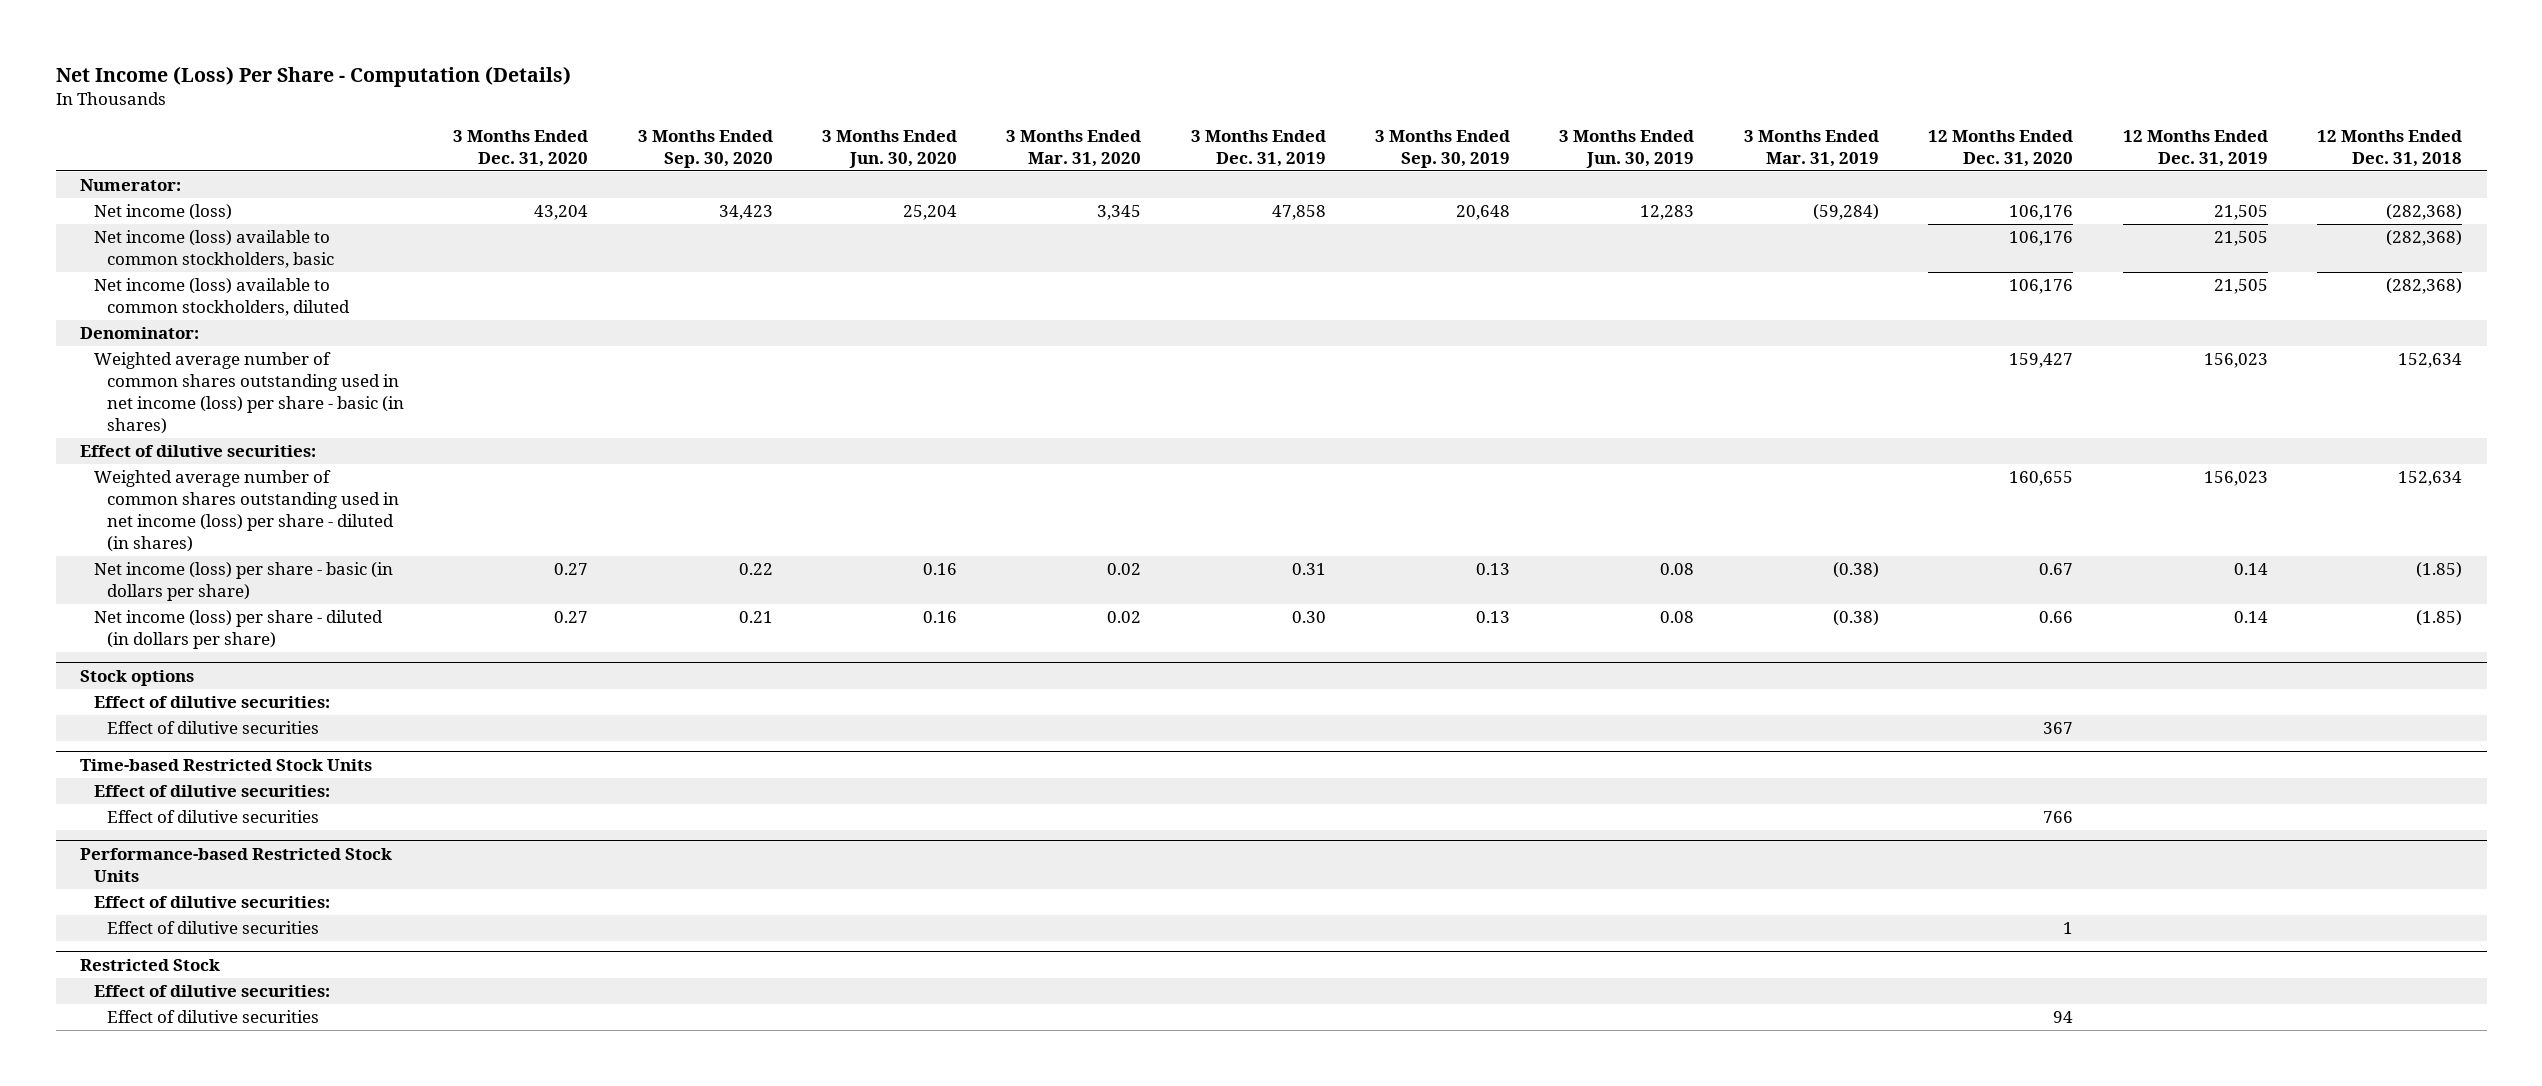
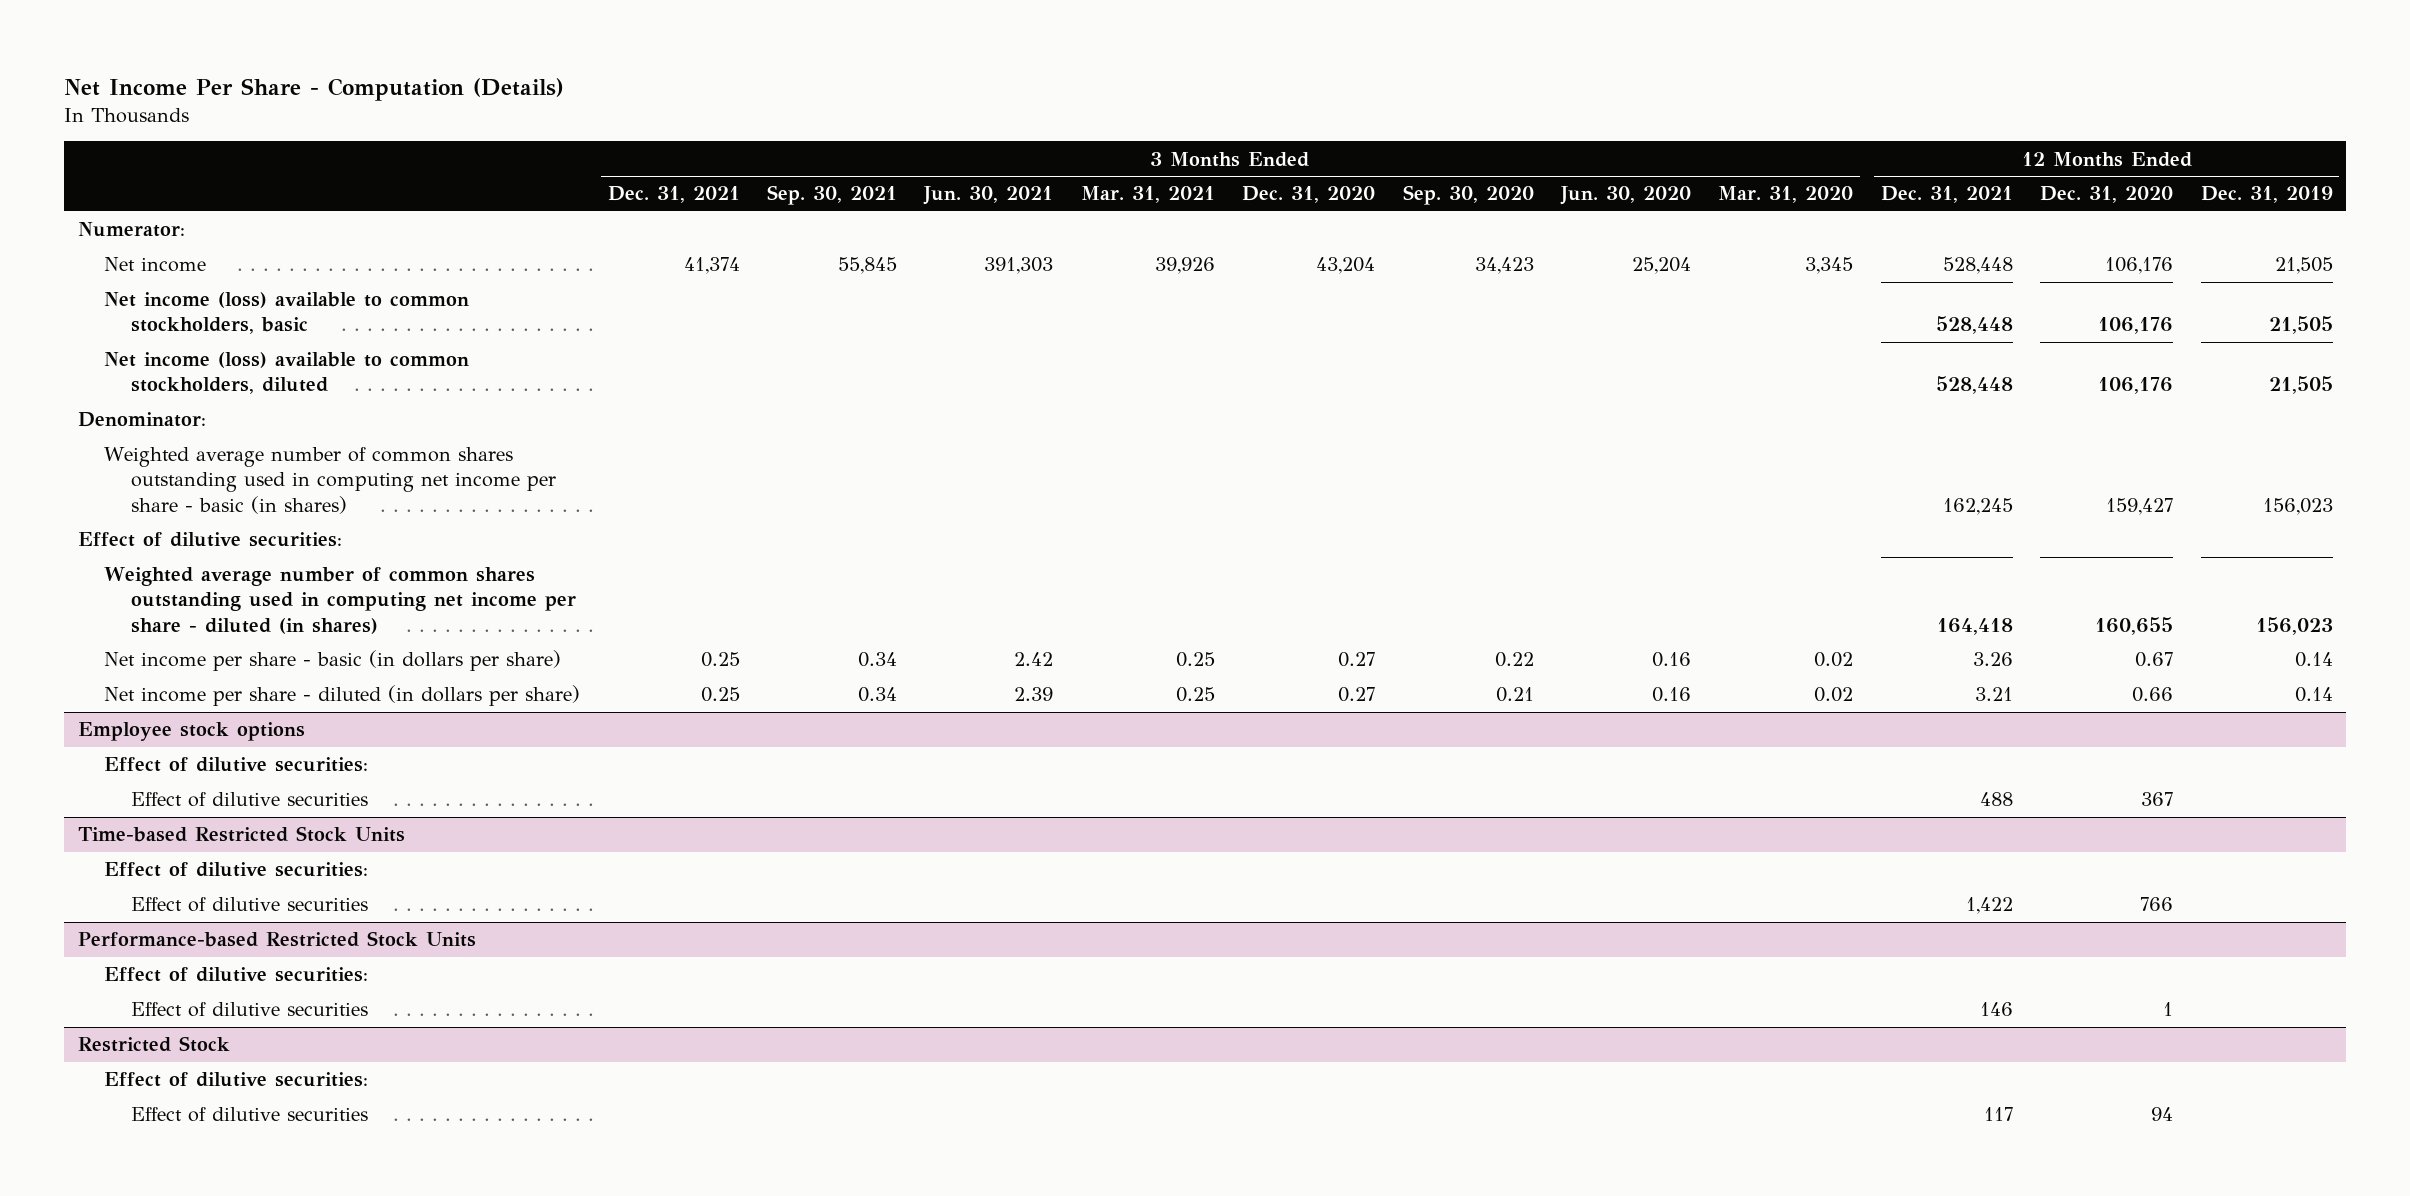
[55,66,571,88] Net Income (Loss) Per Share - Computation (Details) -> [63,77,564,101] Net Income Per Share - Computation (Details)
[1190,129,1326,167] 3 Months Ended Dec. 31, 2019 -> none
[1375,129,1511,168] 3 Months Ended Sep. 30, 2019 -> none
[1559,129,1695,168] 3 Months Ended Jun. 30, 2019 -> none
[1743,129,1879,167] 3 Months Ended Mar. 31, 2019 -> none
[2316,129,2462,167] 12 Months Ended Dec. 31, 2018 -> none
none -> [607,186,740,204] Dec. 31, 2021
none -> [766,185,897,206] Sep. 30, 2021
none -> [923,186,1054,206] Jun. 30, 2021
none -> [1080,186,1215,204] Mar. 31, 2021
none -> [1880,186,2013,204] Dec. 31, 2021
[93,204,232,221] Net income (loss) -> [104,257,207,273] Net income
[93,352,405,434] Weighted average number of common shares outstanding used in net income (loss) per share - basic (in shares) -> [104,447,556,514] Weighted average number of common shares outstanding used in computing net income per share - basic (in shares)
[93,470,400,552] Weighted average number of common shares outstanding used in net income (loss) per share - diluted (in shares) -> [104,567,576,634] Weighted average number of common shares outstanding used in computing net income per share - diluted (in shares)
[93,562,393,602] Net income (loss) per share - basic (in dollars per share) -> [104,650,562,672] Net income per share - basic (in dollars per share)
[93,610,383,650] Net income (loss) per share - diluted (in dollars per share) -> [104,685,581,707] Net income per share - diluted (in dollars per share)
[80,670,195,687] Stock options -> [77,722,305,742] Employee stock options

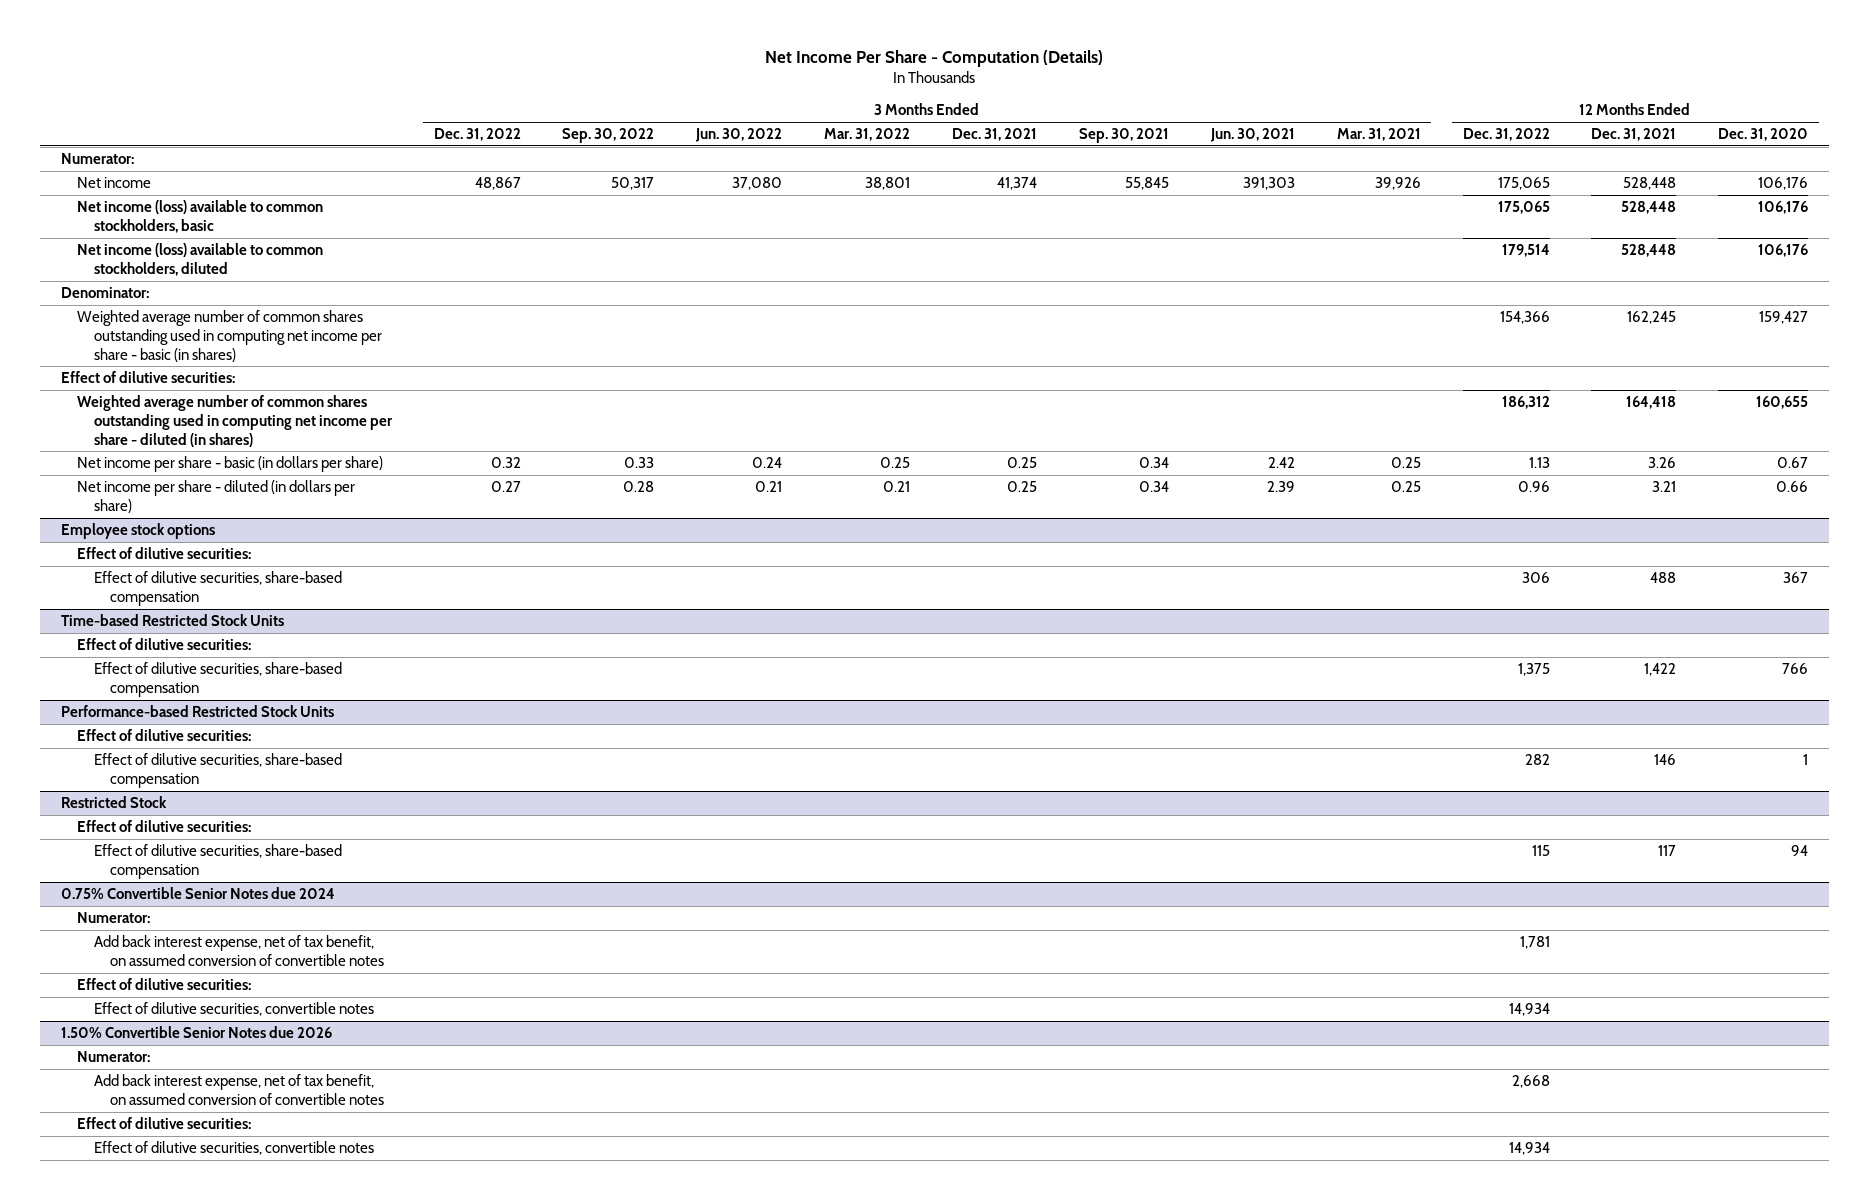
[1242,186,1376,204] Dec. 31, 2020 -> none
[1402,185,1534,206] Sep. 30, 2020 -> none
[1559,186,1691,206] Jun. 30, 2020 -> none
[1718,186,1854,204] Mar. 31, 2020 -> none
[2200,186,2333,204] Dec. 31, 2019 -> none
none -> [433,128,521,142] Dec. 31, 2022
none -> [562,128,655,144] Sep. 30, 2022
none -> [695,128,783,143] Jun. 30, 2022
none -> [824,128,911,142] Mar. 31, 2022
none -> [1462,128,1550,142] Dec. 31, 2022
[130,792,368,808] Effect of dilutive securities -> [93,571,342,606] Effect of dilutive securities, share-based compensation
[130,897,368,913] Effect of dilutive securities -> [93,662,342,697] Effect of dilutive securities, share-based compensation
[130,1002,368,1018] Effect of dilutive securities -> [93,753,342,788] Effect of dilutive securities, share-based compensation
[130,1107,368,1123] Effect of dilutive securities -> [93,844,342,879] Effect of dilutive securities, share-based compensation
none -> [60,887,335,900] 0.75% Convertible Senior Notes due 2024
none -> [77,912,151,924] Numerator:
none -> [93,935,385,966] Add back interest expense, net of tax benefit, on assumed conversion of convertible notes
none -> [77,978,252,991] Effect of dilutive securities:
none -> [93,1002,374,1017] Effect of dilutive securities, convertible notes
none -> [60,1026,332,1039] 1.50% Convertible Senior Notes due 2026
none -> [77,1051,151,1063] Numerator:
none -> [93,1074,385,1105] Add back interest expense, net of tax benefit, on assumed conversion of convertible notes
none -> [77,1117,252,1130] Effect of dilutive securities:
none -> [93,1141,374,1156] Effect of dilutive securities, convertible notes

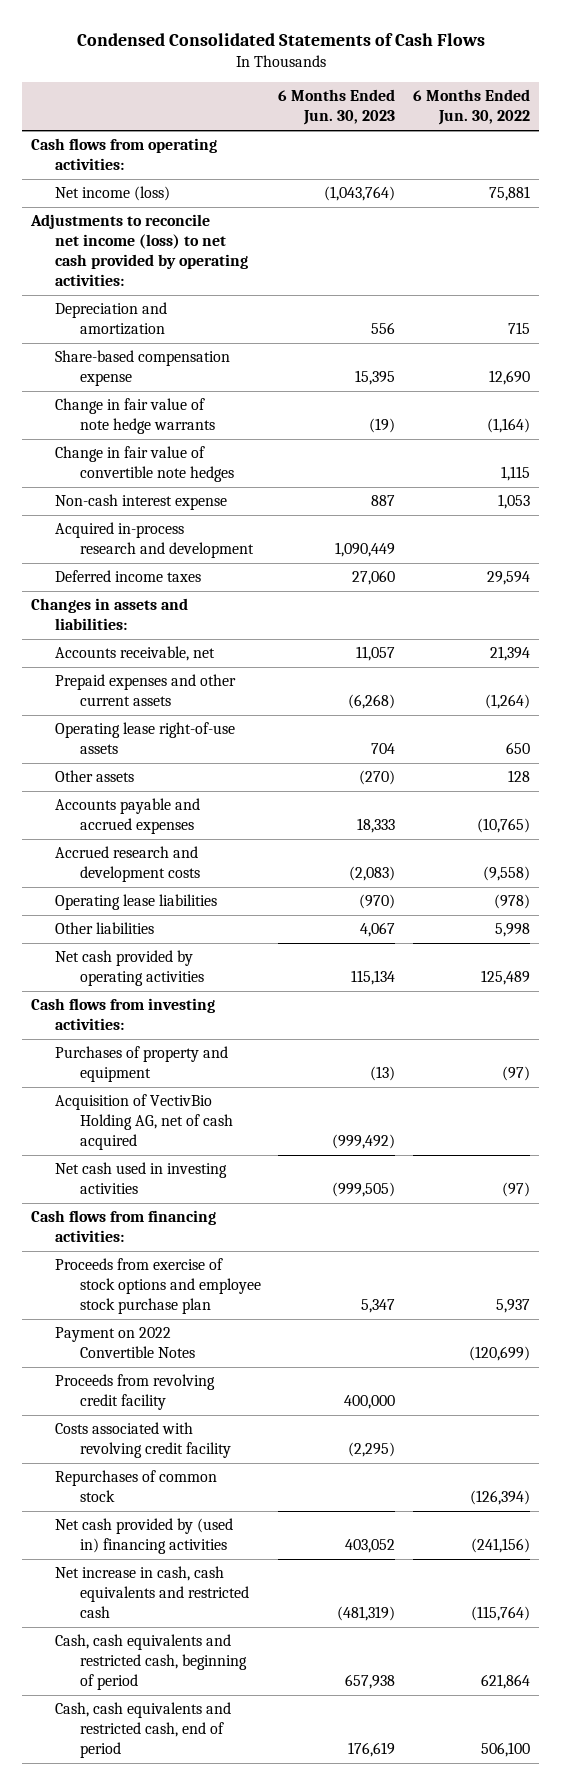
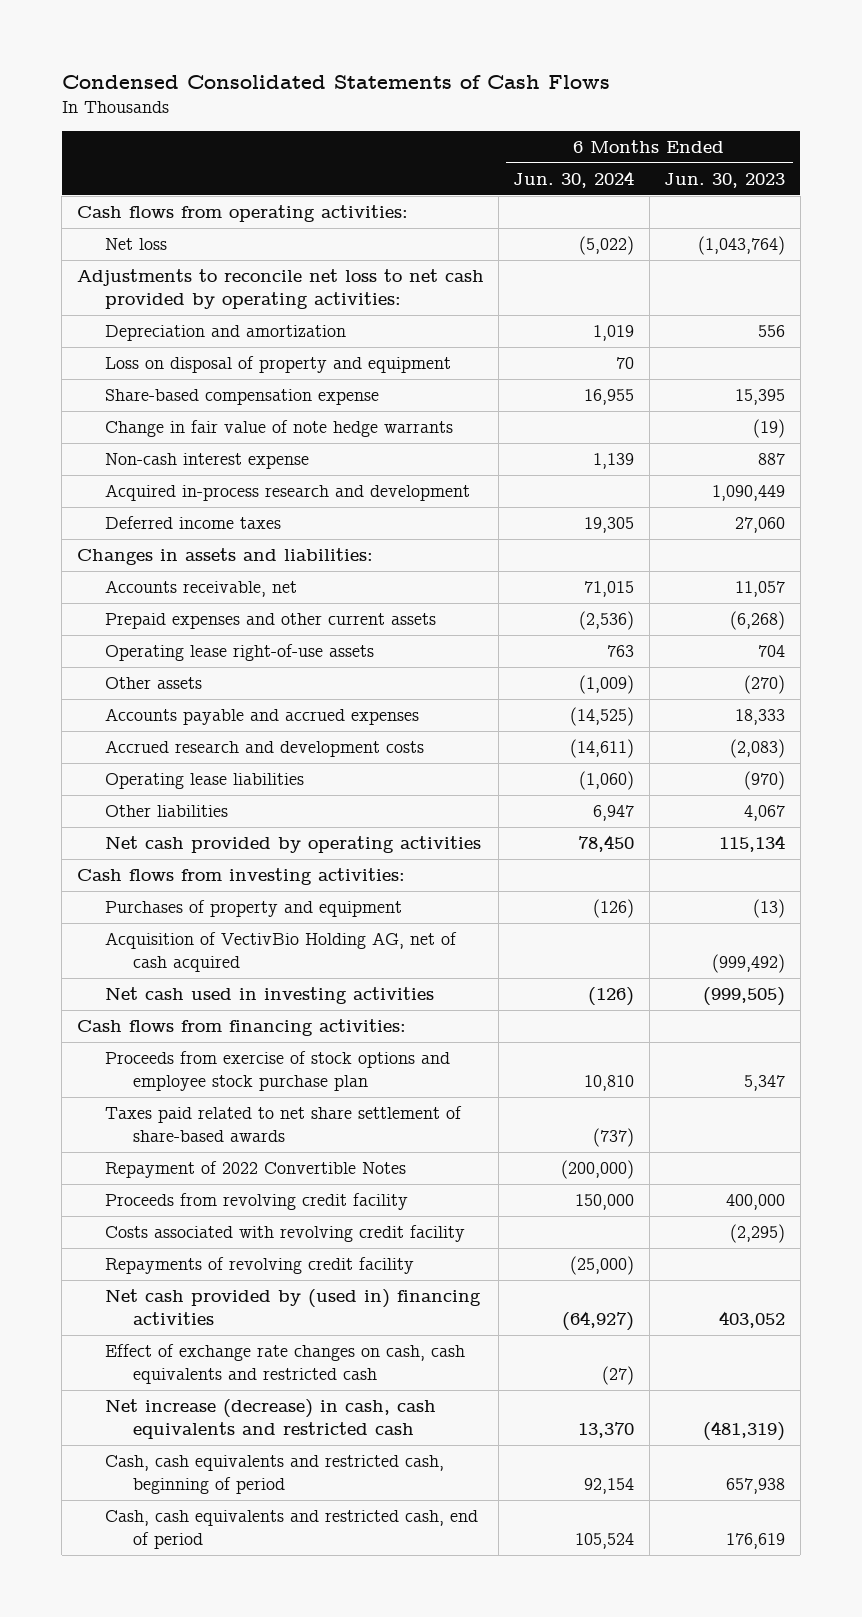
[413,89,531,126] 6 Months Ended Jun. 30, 2022 -> none
none -> [513,171,635,189] Jun. 30, 2024
[55,186,171,202] Net income (loss) -> [104,238,167,251] Net loss
[29,214,249,286] Adjustments to reconcile net income (loss) to net cash provided by operating activities: -> [76,269,484,309] Adjustments to reconcile net loss to net cash provided by operating activities:
none -> [104,356,451,374] Loss on disposal of property and equipment
[55,446,234,483] Change in fair value of convertible note hedges -> none
none -> [104,1106,462,1142] Taxes paid related to net share settlement of share-based awards
[55,1327,195,1359] Payment on 2022 Convertible Notes -> [104,1161,406,1179] Repayment of 2022 Convertible Notes
[55,1470,218,1503] Repurchases of common stock -> none
none -> [104,1257,414,1275] Repayments of revolving credit facility
none -> [104,1344,465,1384] Effect of exchange rate changes on cash, cash equivalents and restricted cash
[55,1566,249,1619] Net increase in cash, cash equivalents and restricted cash -> [104,1399,436,1439] Net increase (decrease) in cash, cash equivalents and restricted cash

